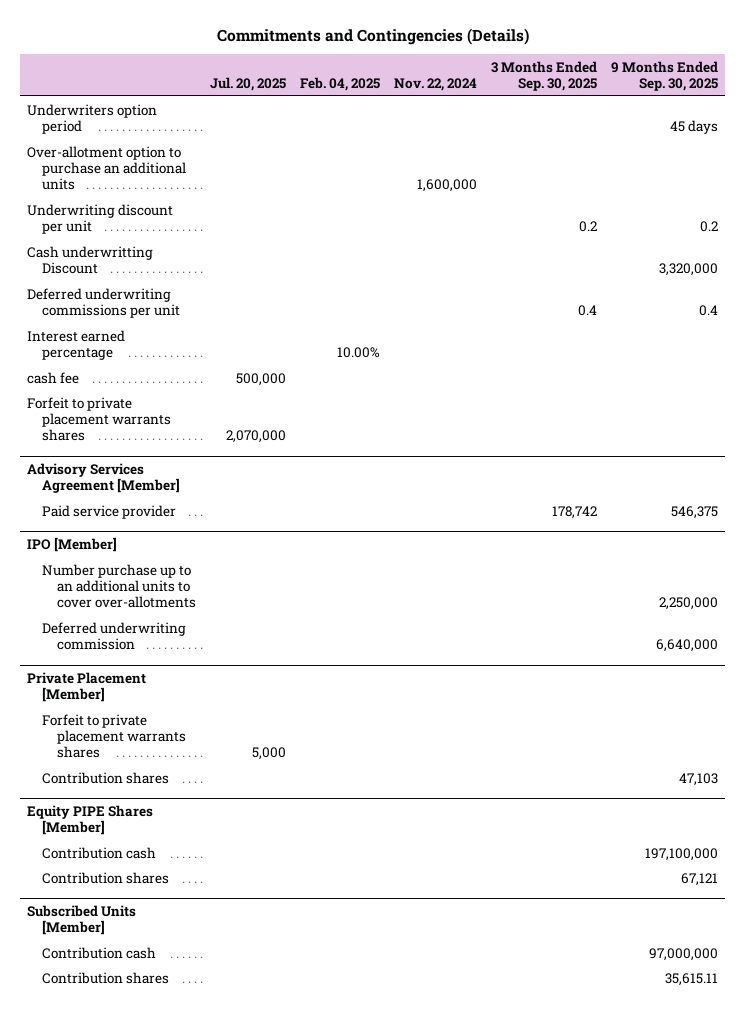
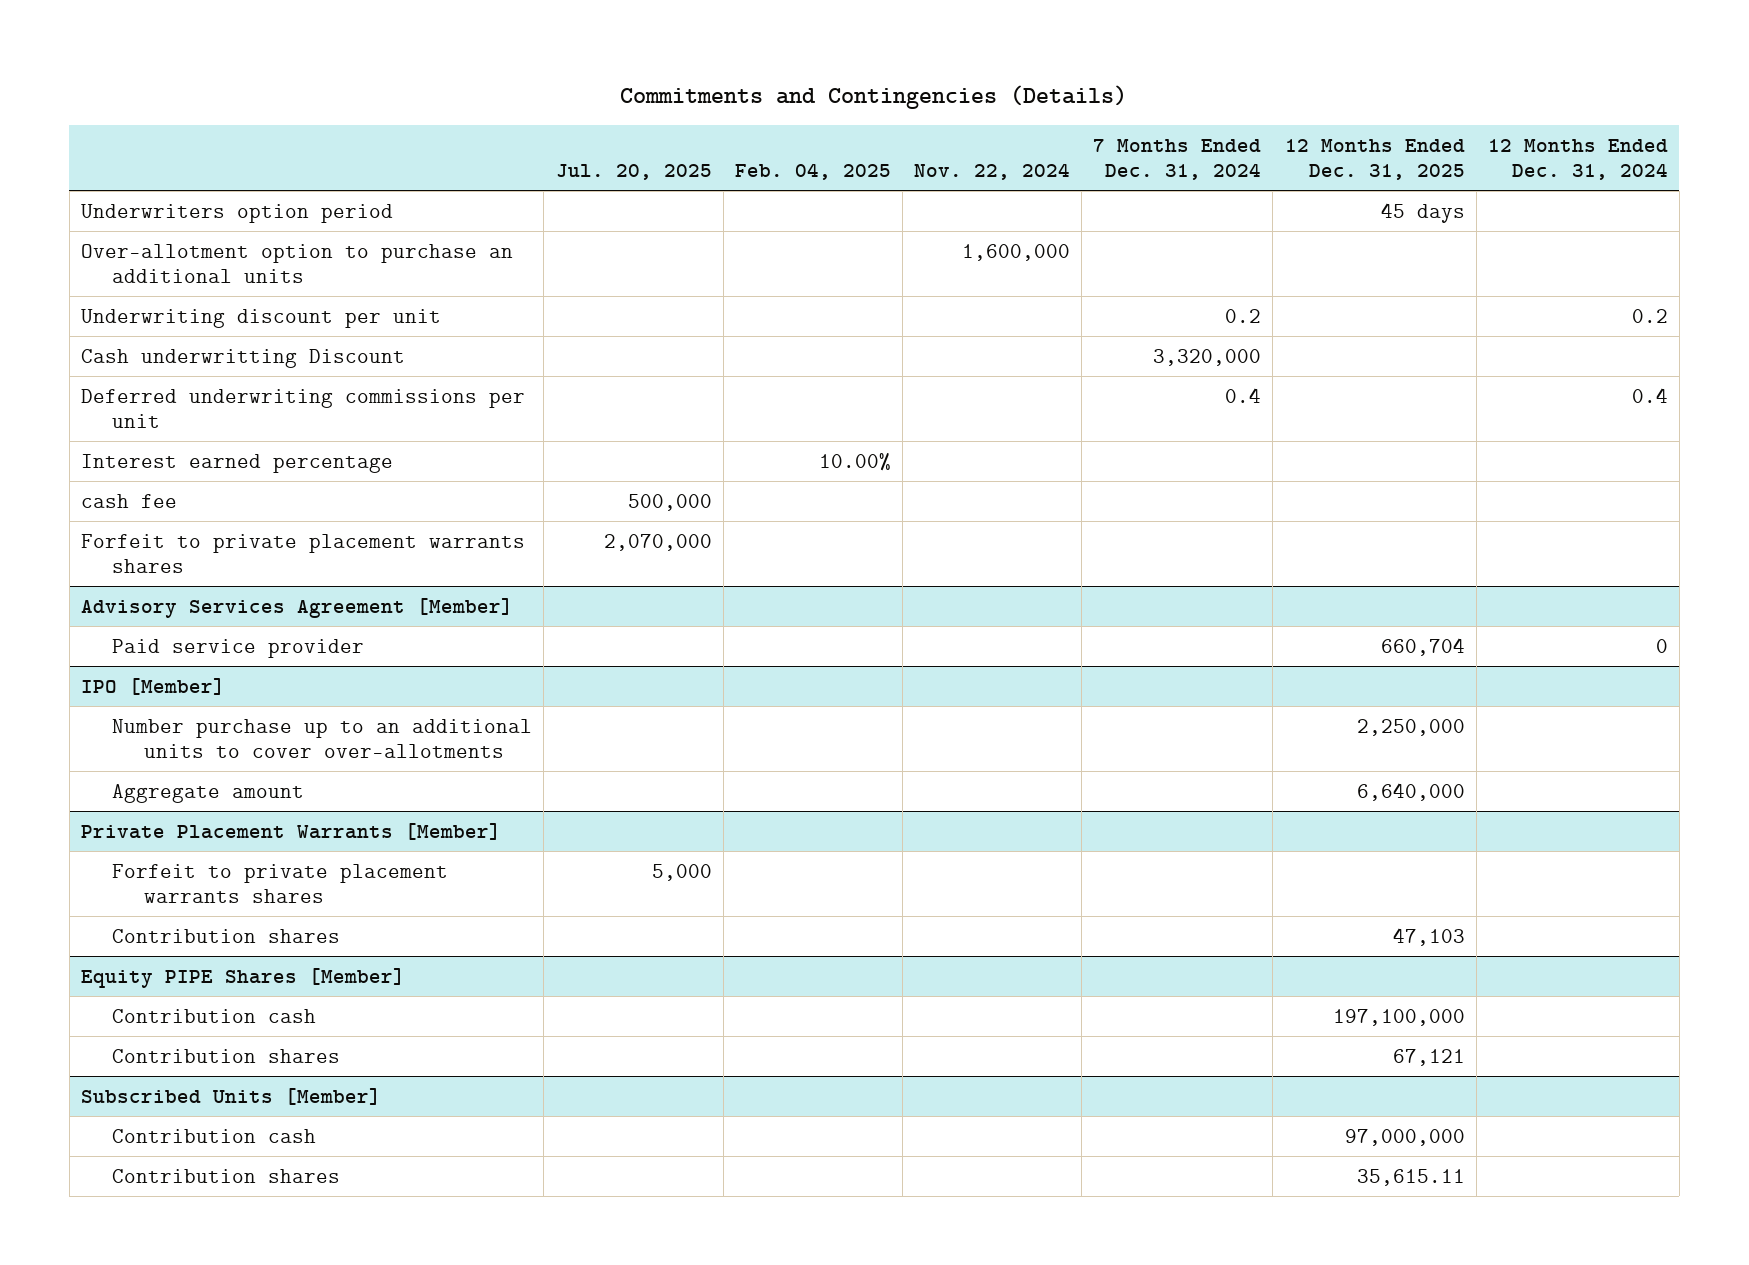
[490,60,597,92] 3 Months Ended Sep. 30, 2025 -> none
[610,60,718,92] 9 Months Ended Sep. 30, 2025 -> none
none -> [1093,138,1262,181] 7 Months Ended Dec. 31, 2024
none -> [1284,138,1465,181] 12 Months Ended Dec. 31, 2025
none -> [1487,138,1668,181] 12 Months Ended Dec. 31, 2024
[41,621,186,650] Deferred underwriting commission -> [112,783,305,803] Aggregate amount
[27,671,147,703] Private Placement [Member] -> [80,822,501,840] Private Placement Warrants [Member]

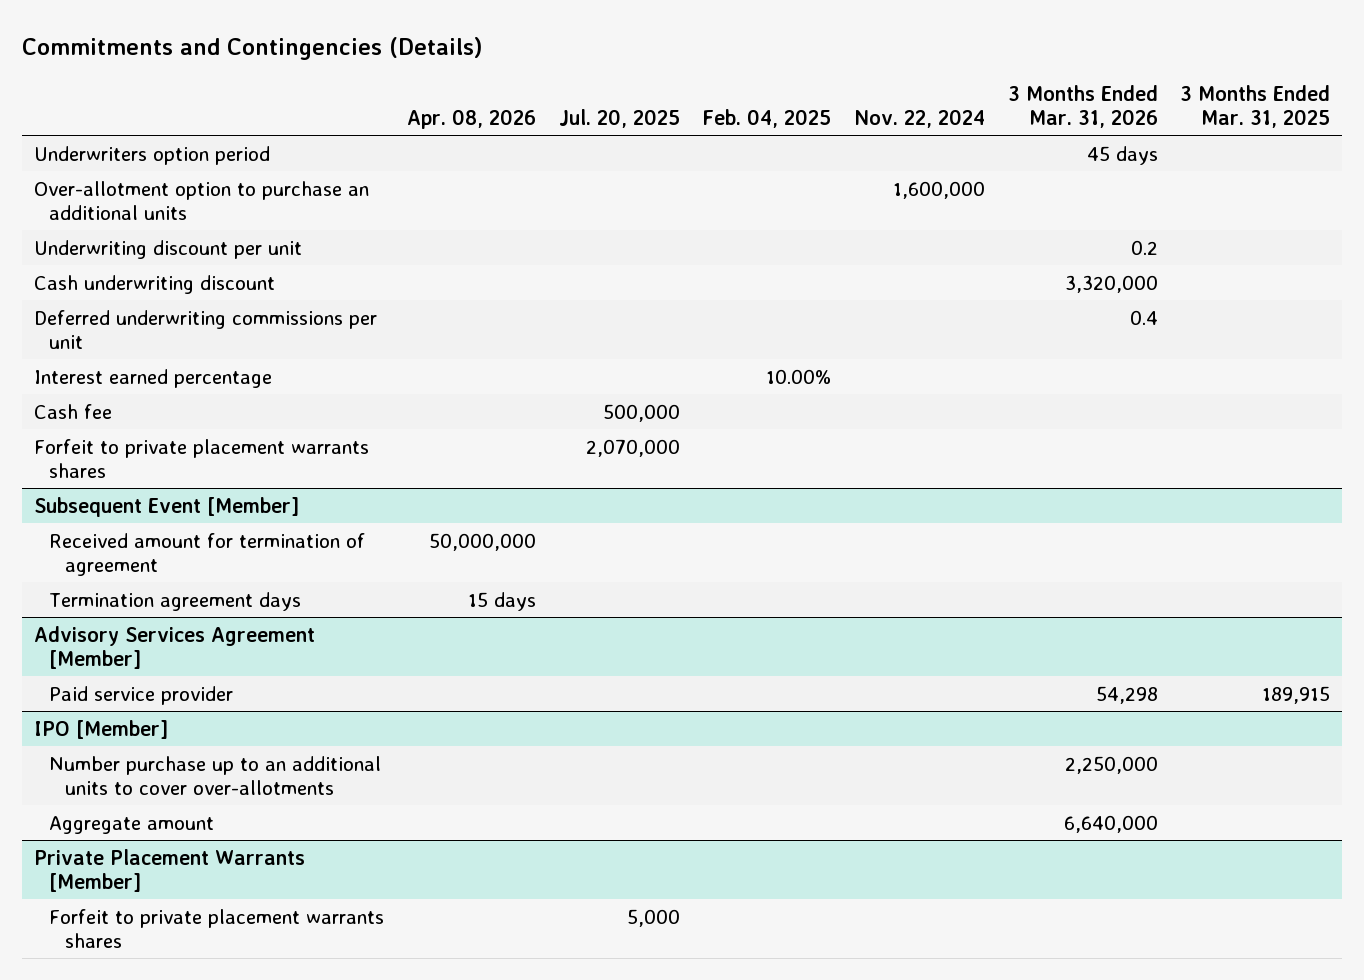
[1093,138,1262,181] 7 Months Ended Dec. 31, 2024 -> none
[1284,138,1465,181] 12 Months Ended Dec. 31, 2025 -> none
[1487,138,1668,181] 12 Months Ended Dec. 31, 2024 -> none
none -> [406,109,536,130] Apr. 08, 2026
none -> [1007,84,1158,129] 3 Months Ended Mar. 31, 2026
none -> [1180,84,1331,129] 3 Months Ended Mar. 31, 2025
[80,348,405,368] Cash underwritting Discount -> [33,274,275,294] Cash underwriting discount
[80,493,177,508] cash fee -> [33,403,112,419] Cash fee
none -> [33,496,299,517] Subsequent Event [Member]
none -> [49,532,366,577] Received amount for termination of agreement
none -> [49,591,302,611] Termination agreement days
[112,928,341,943] Contribution shares -> none
[80,967,405,988] Equity PIPE Shares [Member] -> none
[112,1008,317,1023] Contribution cash -> none
[112,1048,341,1063] Contribution shares -> none
[80,1087,381,1105] Subscribed Units [Member] -> none
[112,1128,317,1143] Contribution cash -> none
[112,1168,341,1183] Contribution shares -> none

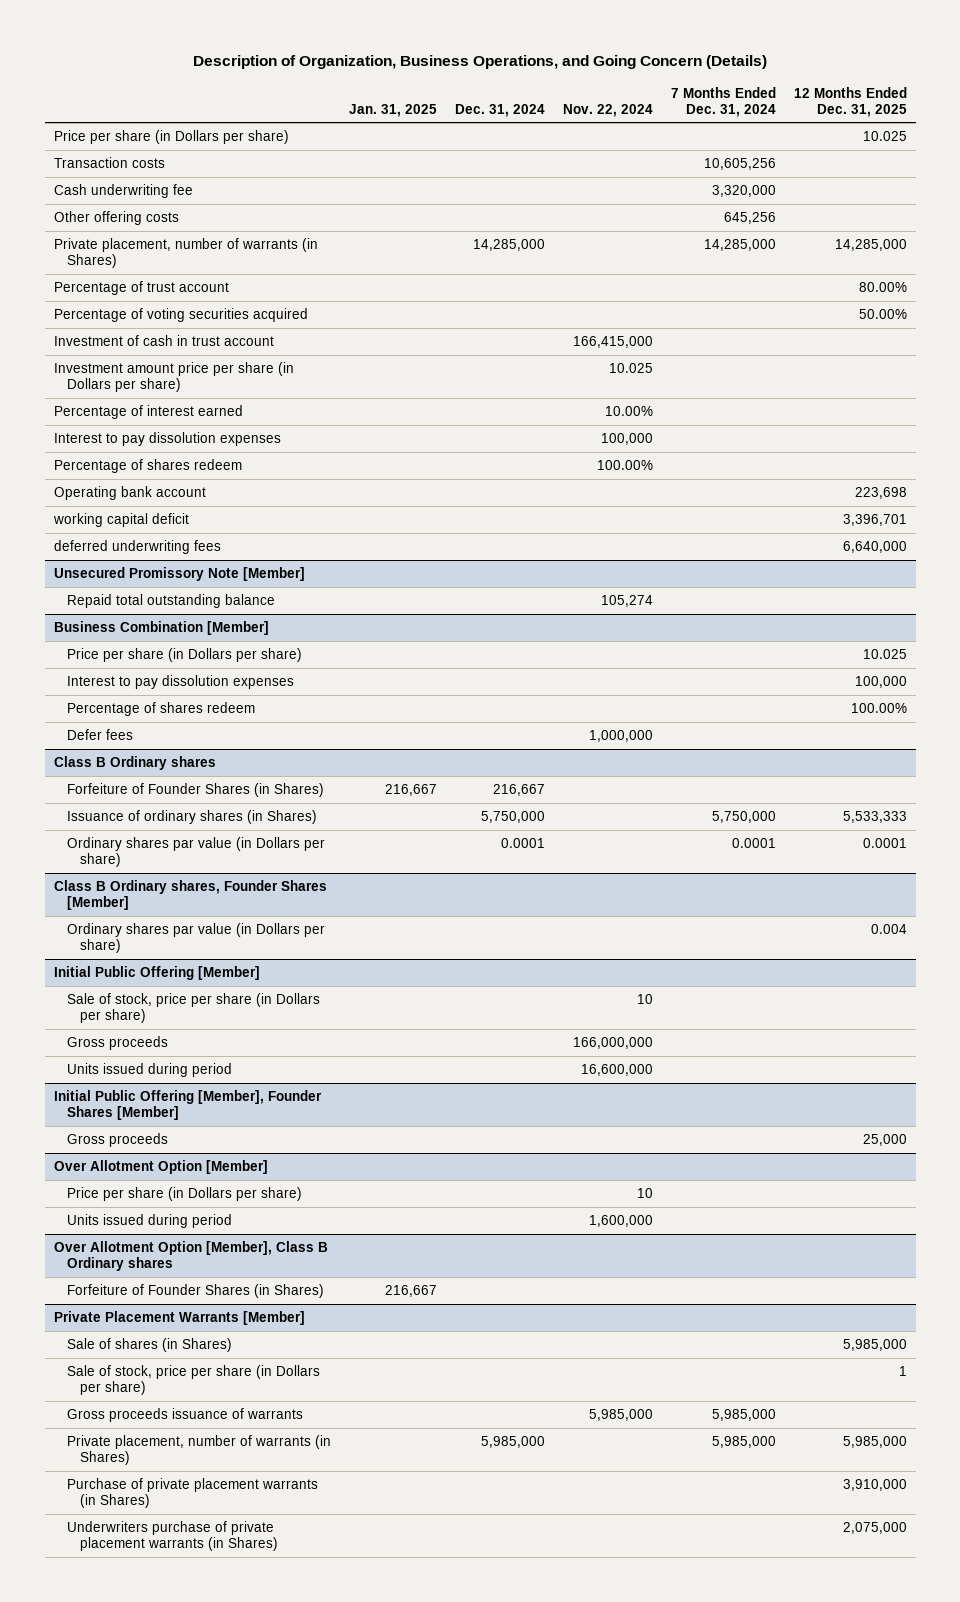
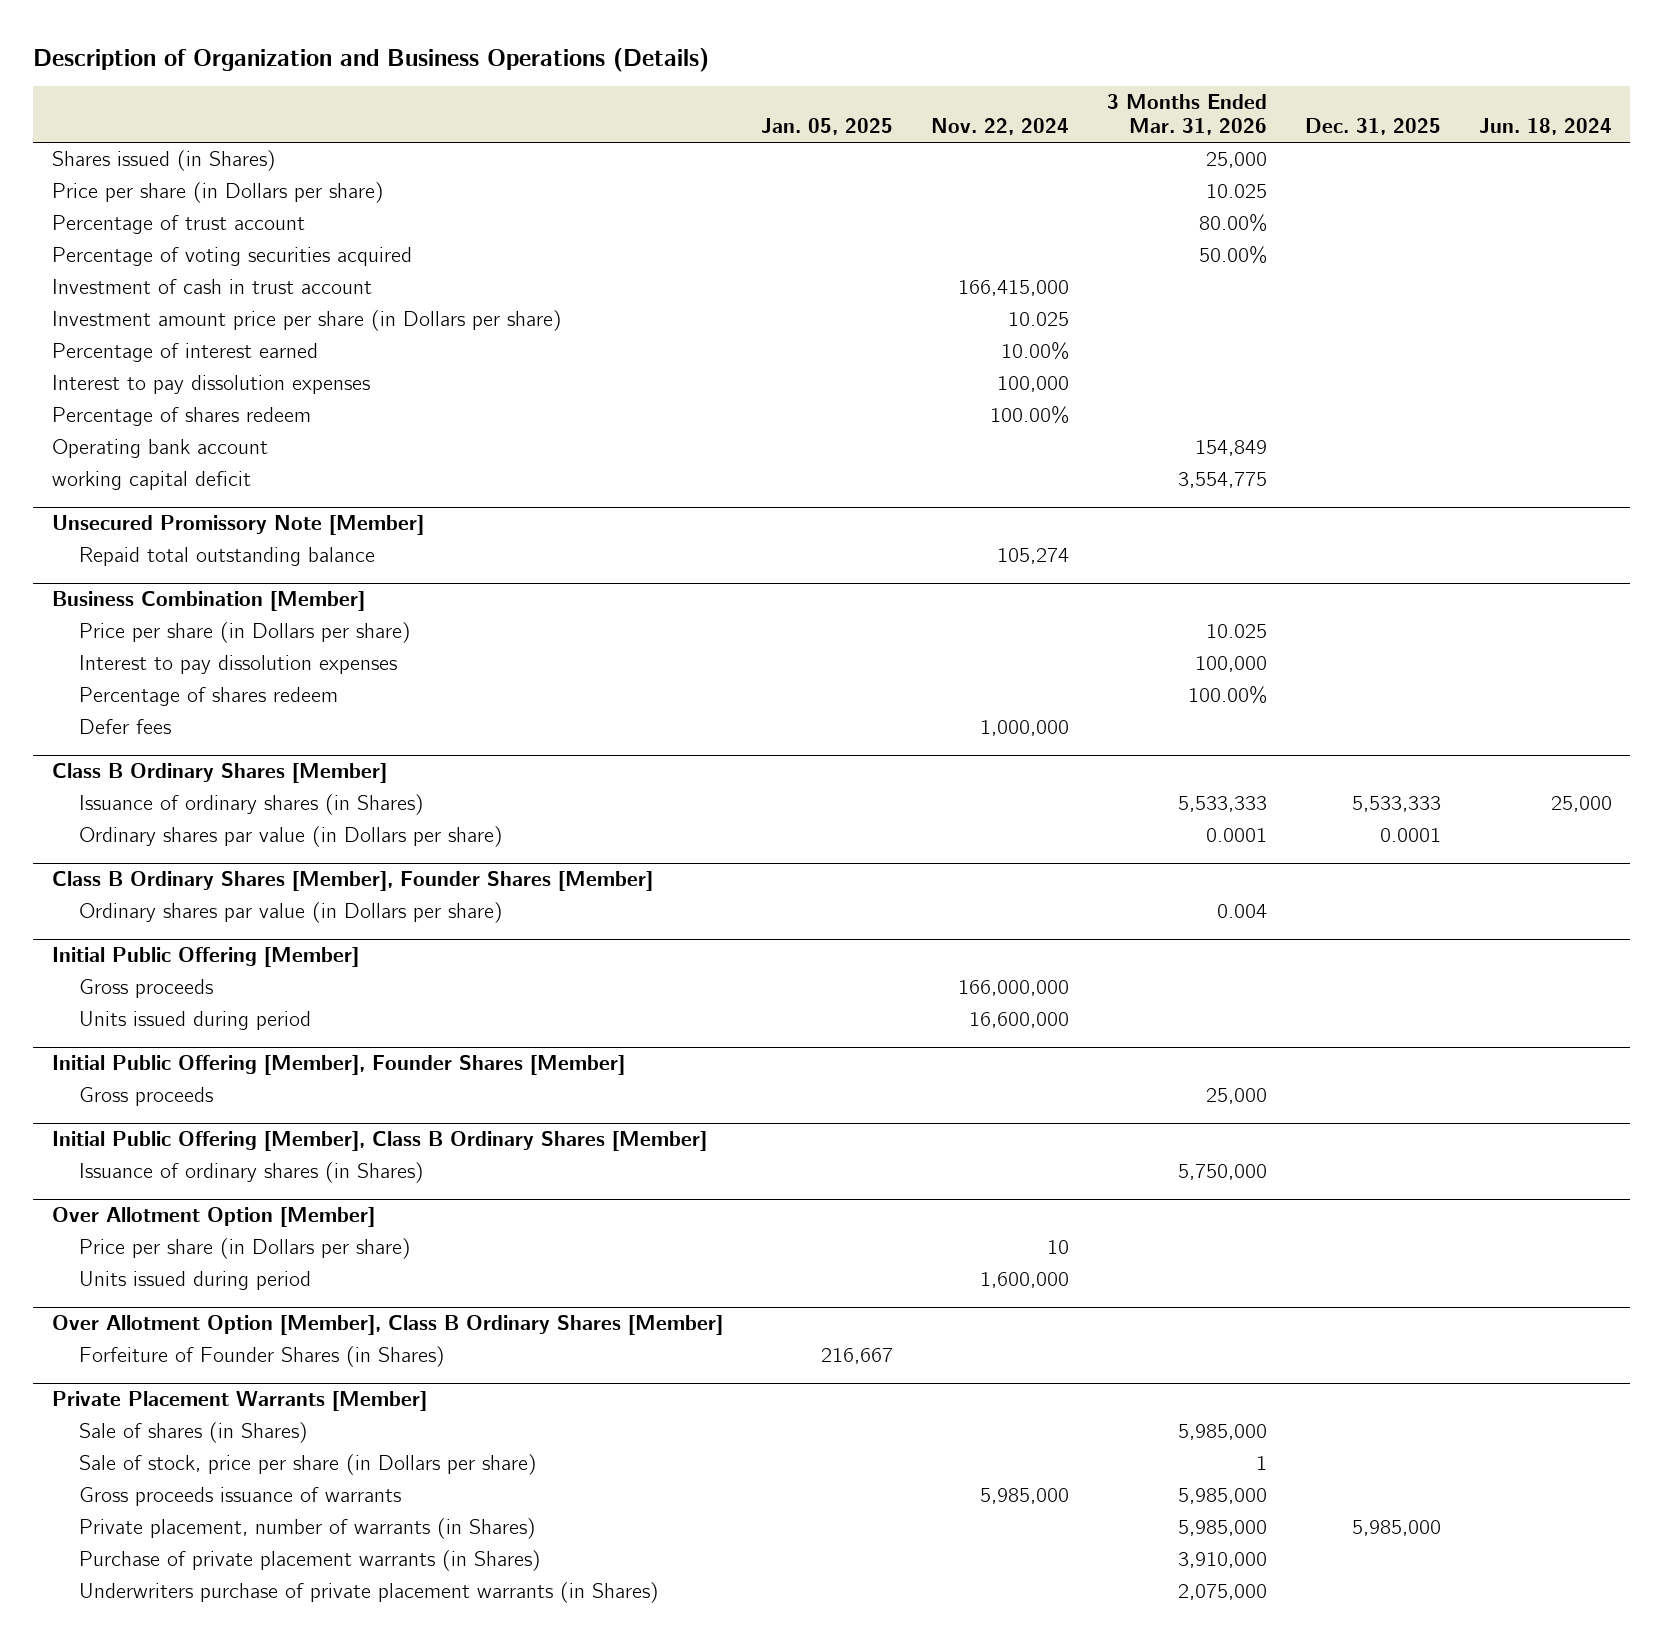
[193,54,768,69] Description of Organization, Business Operations, and Going Concern (Details) -> [33,47,710,72] Description of Organization and Business Operations (Details)
[348,103,437,117] Jan. 31, 2025 -> none
[454,103,545,117] Dec. 31, 2024 -> none
[670,86,776,117] 7 Months Ended Dec. 31, 2024 -> none
[793,86,907,117] 12 Months Ended Dec. 31, 2025 -> none
none -> [761,118,894,136] Jan. 05, 2025
none -> [1106,94,1267,136] 3 Months Ended Mar. 31, 2026
none -> [1304,118,1441,136] Dec. 31, 2025
none -> [1478,118,1612,136] Jun. 18, 2024
none -> [52,149,277,171] Shares issued (in Shares)
[53,157,165,169] Transaction costs -> none
[53,184,193,199] Cash underwriting fee -> none
[53,211,179,226] Other offering costs -> none
[53,238,318,269] Private placement, number of warrants (in Shares) -> none
[53,540,221,555] deferred underwriting fees -> none
[66,783,324,798] Forfeiture of Founder Shares (in Shares) -> none
[53,756,216,771] Class B Ordinary shares -> [52,763,388,784] Class B Ordinary Shares [Member]
[53,880,327,911] Class B Ordinary shares, Founder Shares [Member] -> [52,871,654,892] Class B Ordinary Shares [Member], Founder Shares [Member]
[66,993,320,1024] Sale of stock, price per share (in Dollars per share) -> none
none -> [52,1131,708,1152] Initial Public Offering [Member], Class B Ordinary Shares [Member]
none -> [78,1161,424,1183] Issuance of ordinary shares (in Shares)
[53,1241,328,1272] Over Allotment Option [Member], Class B Ordinary shares -> [52,1315,724,1336] Over Allotment Option [Member], Class B Ordinary Shares [Member]

